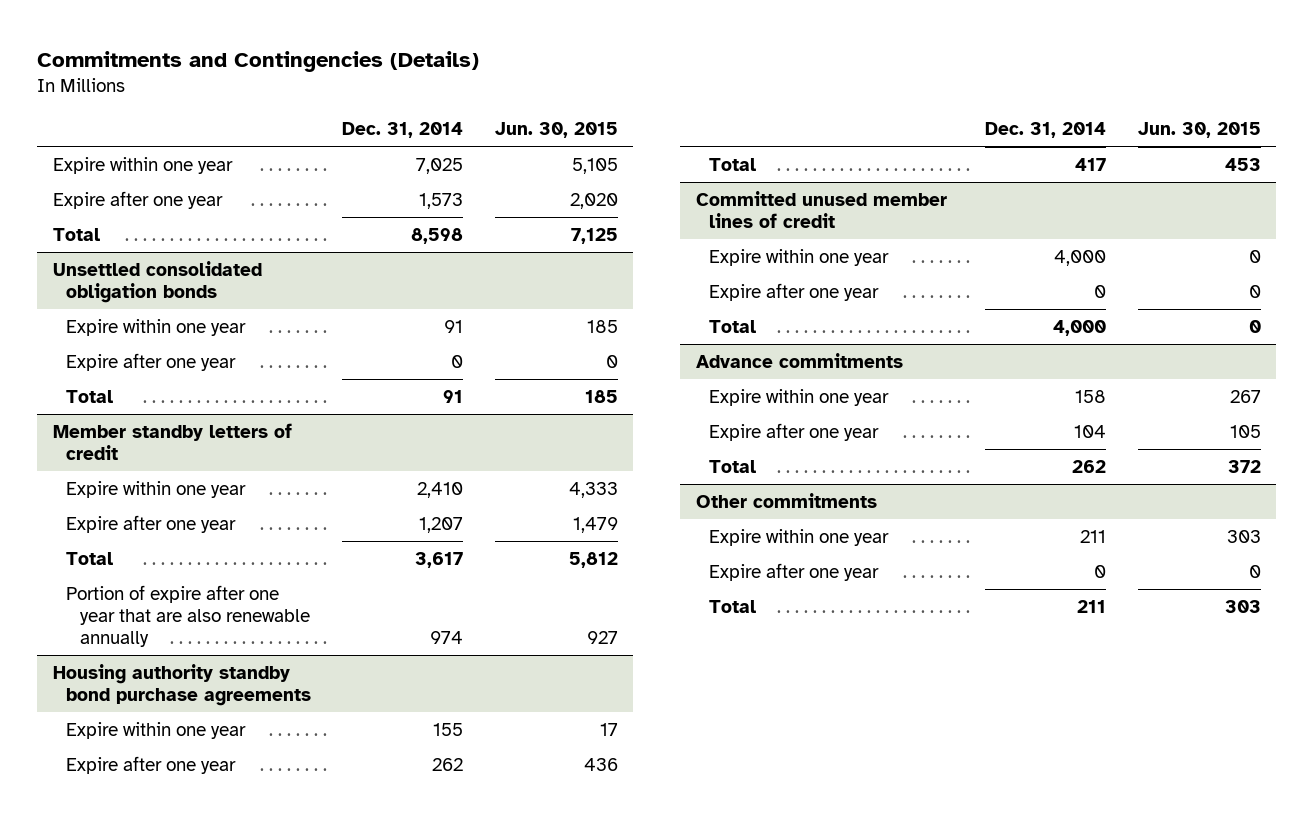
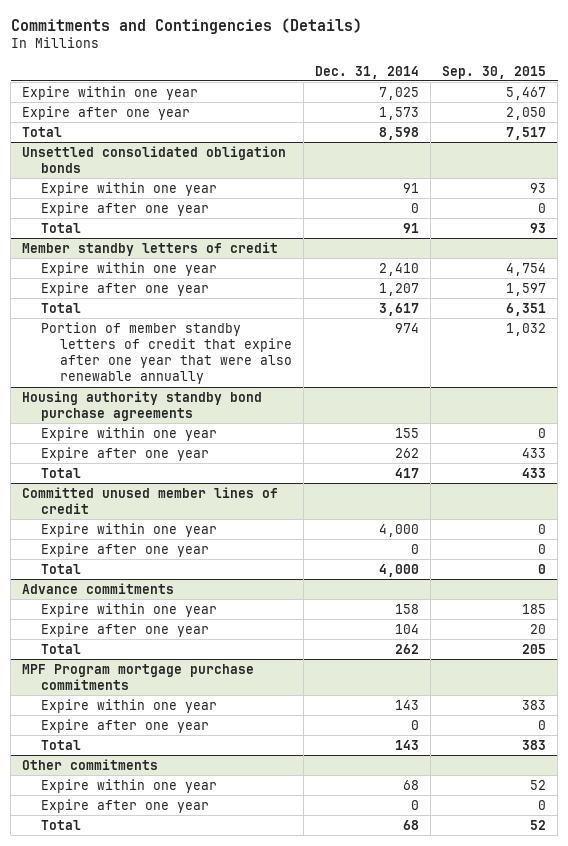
[494,122,618,139] Jun. 30, 2015 -> none
none -> [441,65,546,79] Sep. 30, 2015
[66,584,310,648] Portion of expire after one year that are also renewable annually -> [41,321,292,385] Portion of member standby letters of credit that expire after one year that were also renewable annually
none -> [22,663,255,690] MPF Program mortgage purchase commitments
none -> [41,698,218,713] Expire within one year
none -> [41,718,210,733] Expire after one year
none -> [41,739,82,750] Total
[1080,529,1107,543] 211 -> [402,779,419,790] 68
[1077,599,1107,613] 211 -> [402,819,419,830] 68

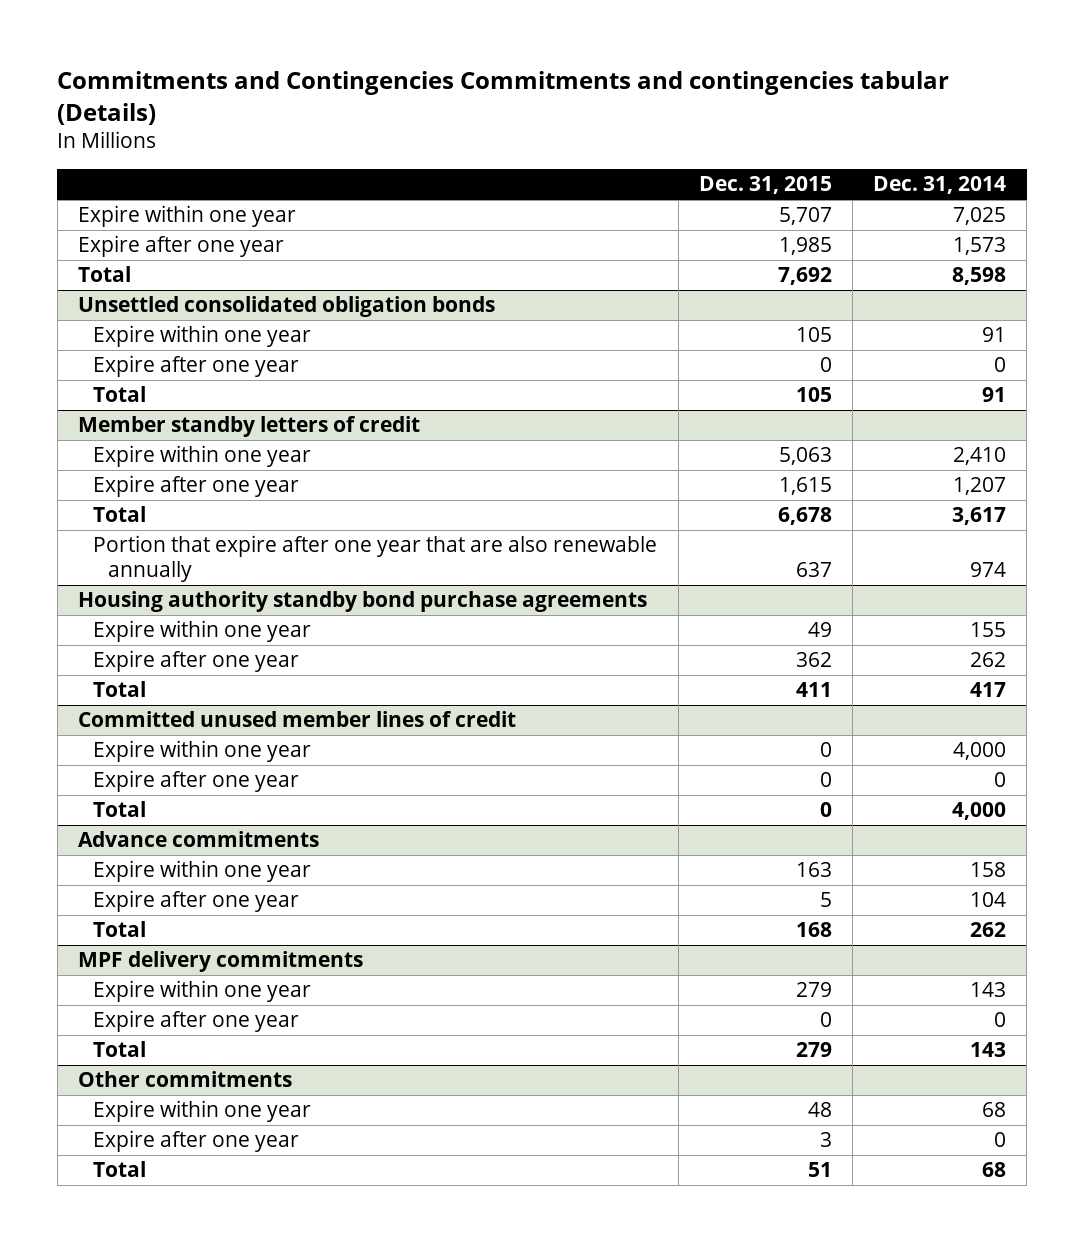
[10,17,362,34] Commitments and Contingencies (Details) -> [57,71,950,125] Commitments and Contingencies Commitments and contingencies tabular (Details)
[441,65,546,79] Sep. 30, 2015 -> none
none -> [698,176,832,195] Dec. 31, 2015
[41,321,292,385] Portion of member standby letters of credit that expire after one year that were also renewable annually -> [93,535,658,583] Portion that expire after one year that are also renewable annually
[22,663,255,690] MPF Program mortgage purchase commitments -> [78,951,364,973] MPF delivery commitments

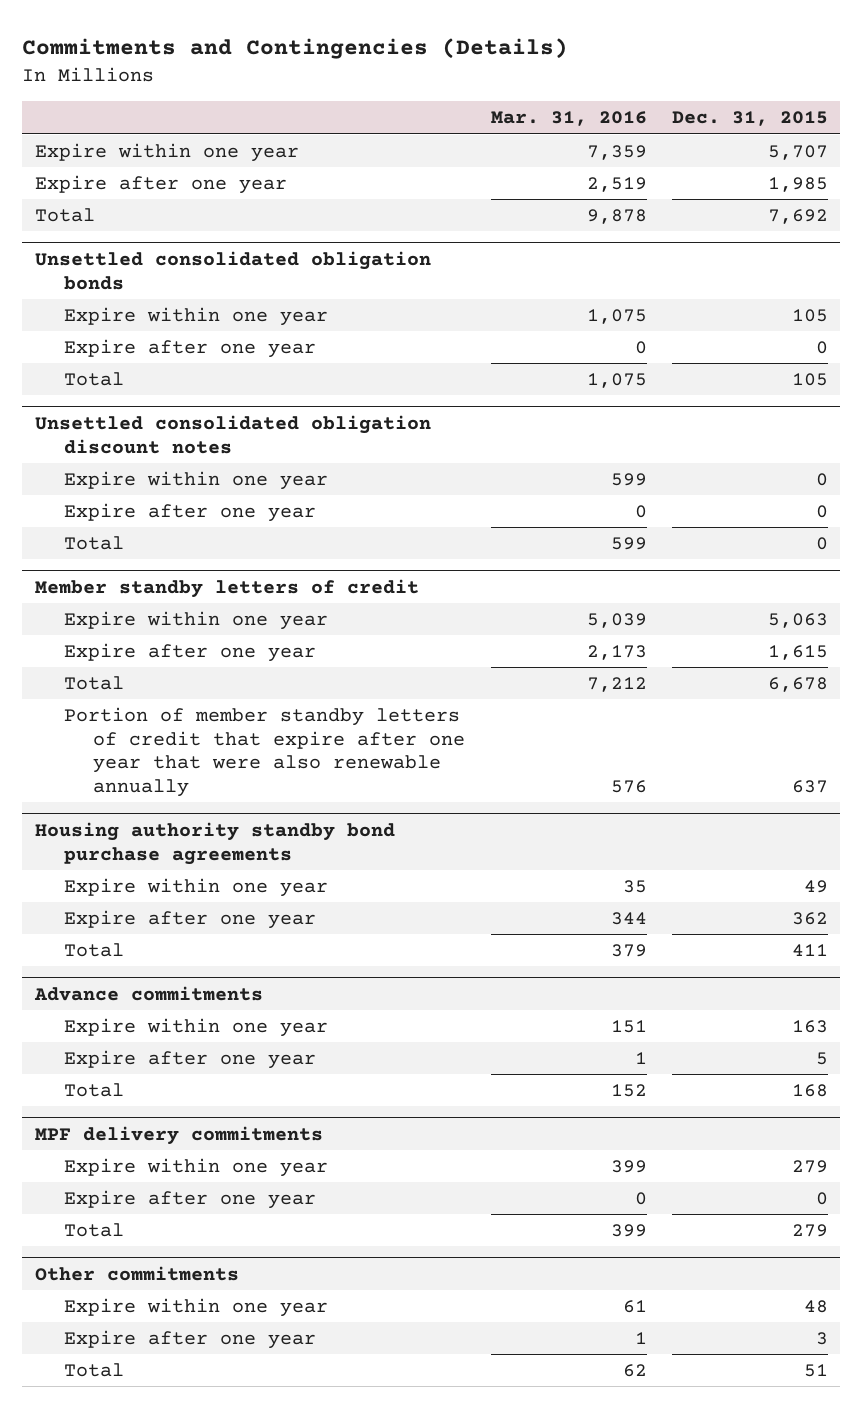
[57,71,950,125] Commitments and Contingencies Commitments and contingencies tabular (Details) -> [22,37,569,59] Commitments and Contingencies (Details)
[873,176,1007,195] Dec. 31, 2014 -> none
none -> [490,111,647,127] Mar. 31, 2016
none -> [34,414,431,454] Unsettled consolidated obligation discount notes
none -> [64,471,329,491] Expire within one year
none -> [64,503,317,523] Expire after one year
none -> [64,536,125,551] Total
[93,535,658,583] Portion that expire after one year that are also renewable annually -> [64,707,466,798] Portion of member standby letters of credit that expire after one year that were also renewable annually
[78,711,517,728] Committed unused member lines of credit -> none
[93,740,312,763] Expire within one year -> none
[93,770,300,793] Expire after one year -> none
[93,801,147,818] Total -> none

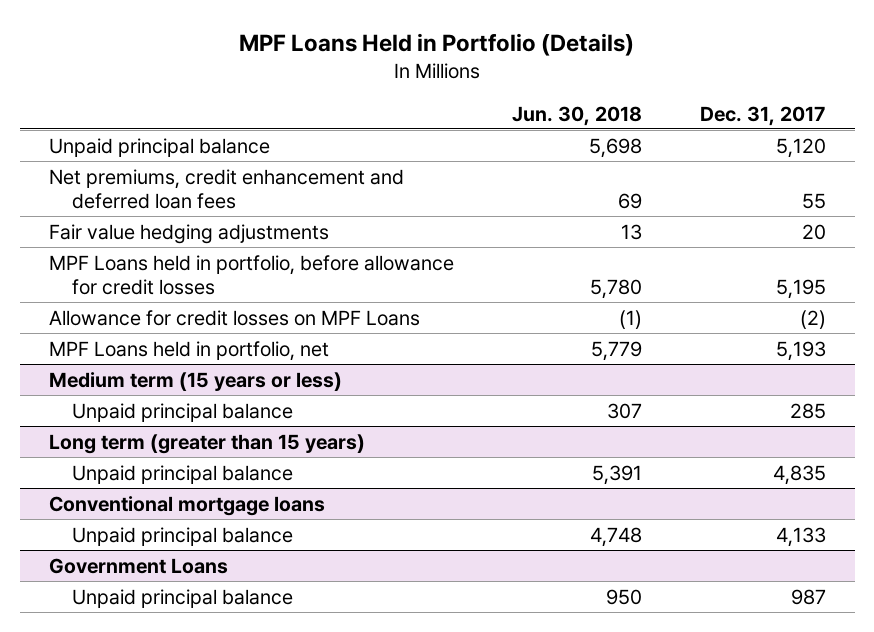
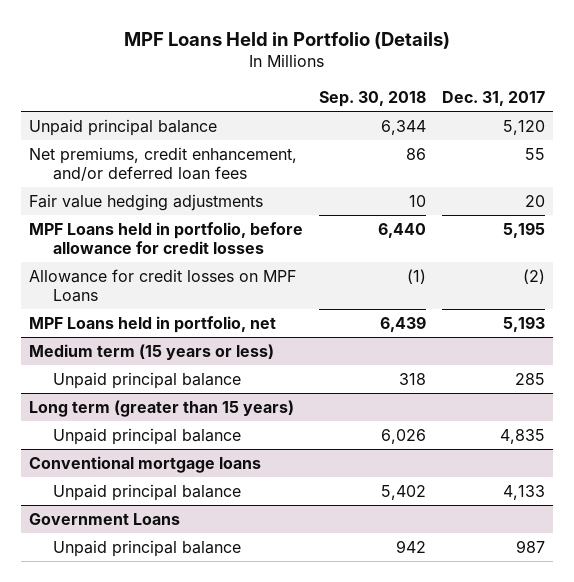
[511,105,642,126] Jun. 30, 2018 -> none
none -> [319,91,427,108] Sep. 30, 2018
[48,168,404,209] Net premiums, credit enhancement and deferred loan fees -> [28,146,297,181] Net premiums, credit enhancement, and/or deferred loan fees

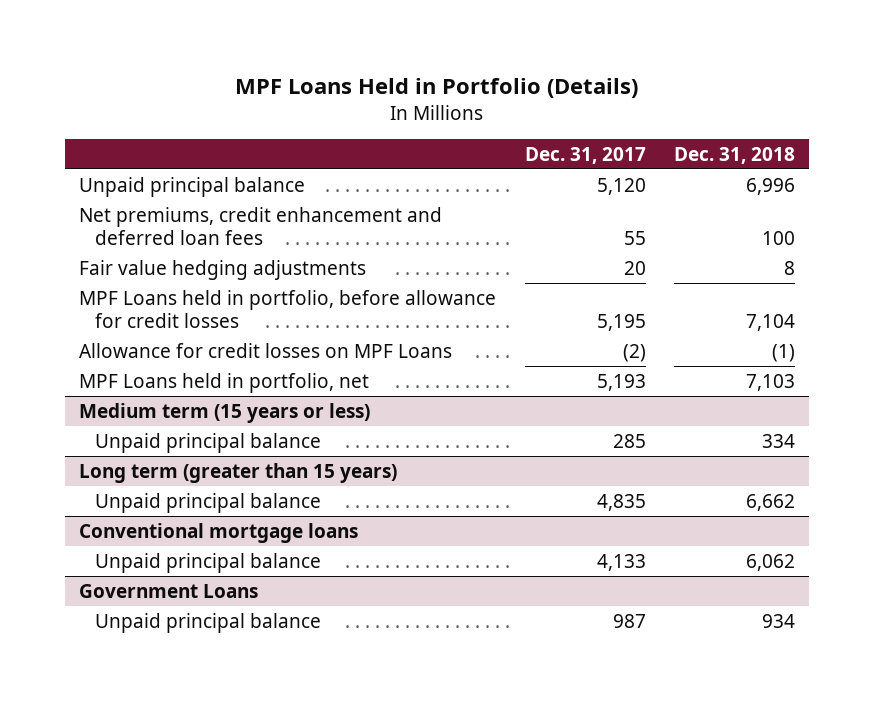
[319,91,427,108] Sep. 30, 2018 -> none
none -> [673,146,795,164] Dec. 31, 2018
[28,146,297,181] Net premiums, credit enhancement, and/or deferred loan fees -> [79,206,443,246] Net premiums, credit enhancement and deferred loan fees

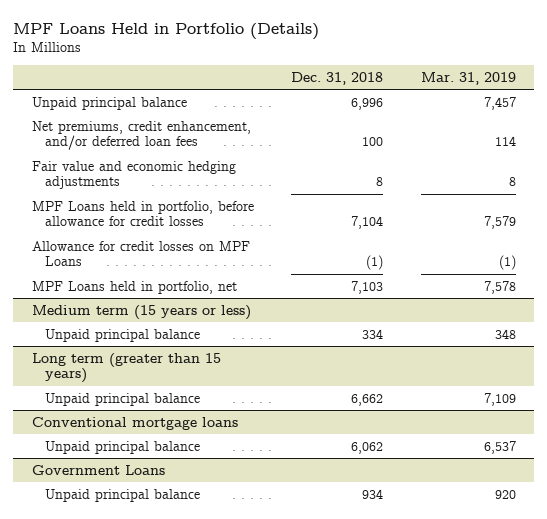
[524,146,646,164] Dec. 31, 2017 -> none
none -> [420,71,516,85] Mar. 31, 2019
[79,206,443,246] Net premiums, credit enhancement and deferred loan fees -> [31,120,251,151] Net premiums, credit enhancement, and/or deferred loan fees
[79,259,367,280] Fair value hedging adjustments -> [31,160,236,190] Fair value and economic hedging adjustments

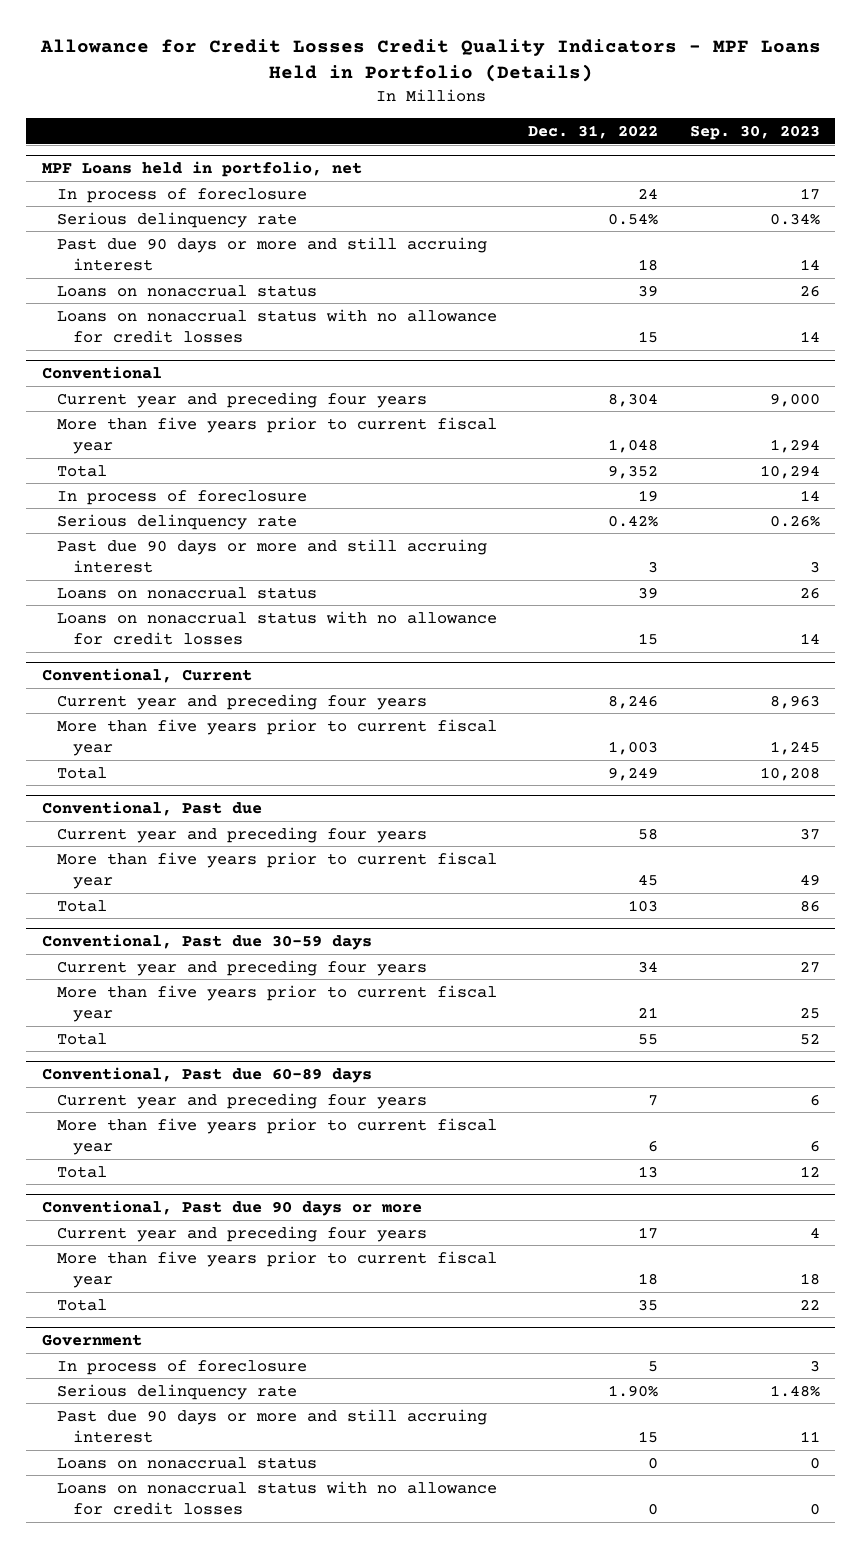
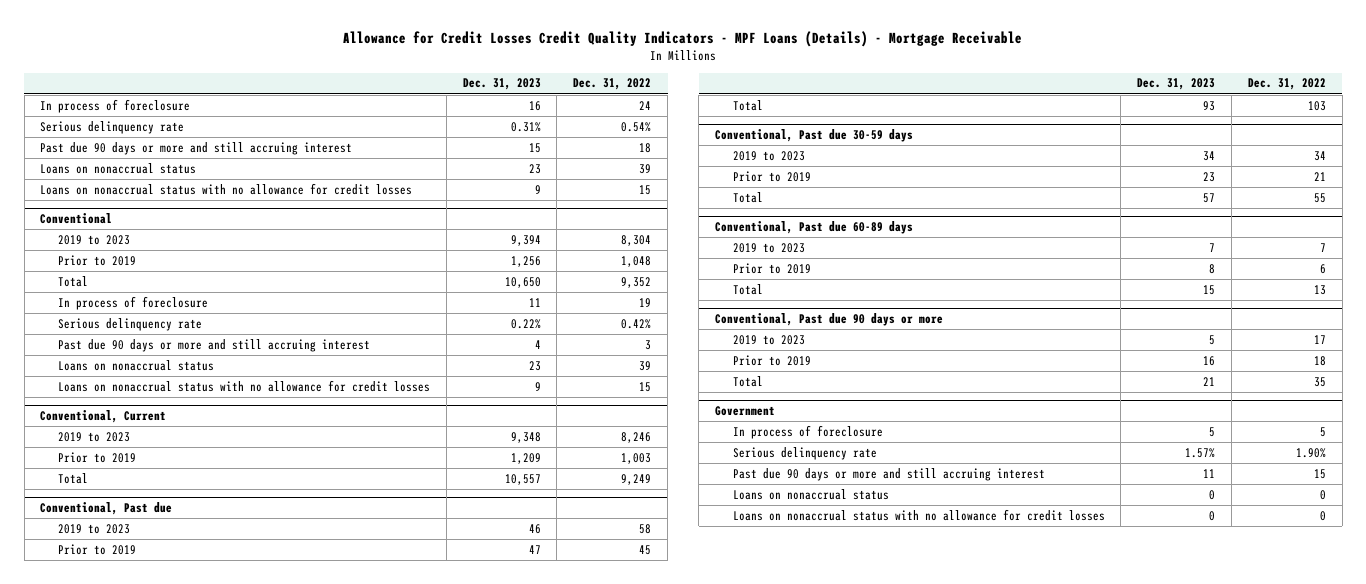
[39,39,821,83] Allowance for Credit Losses Credit Quality Indicators - MPF Loans Held in Portfolio (Details) -> [343,31,1023,48] Allowance for Credit Losses Credit Quality Indicators - MPF Loans (Details) - Mortgage Receivable
[689,124,820,140] Sep. 30, 2023 -> none
none -> [462,78,541,91] Dec. 31, 2023
[41,161,362,178] MPF Loans held in portfolio, net -> none
[57,391,428,408] Current year and preceding four years -> [58,234,131,245] 2019 to 2023
[57,416,498,454] More than five years prior to current fiscal year -> [58,254,137,266] Prior to 2019
[57,693,428,710] Current year and preceding four years -> [58,431,131,442] 2019 to 2023
[57,718,498,756] More than five years prior to current fiscal year -> [58,451,137,463] Prior to 2019
[57,826,428,843] Current year and preceding four years -> [58,523,131,534] 2019 to 2023
[57,851,498,889] More than five years prior to current fiscal year -> [58,543,137,555] Prior to 2019
[57,959,428,976] Current year and preceding four years -> [732,150,805,161] 2019 to 2023
[57,984,498,1022] More than five years prior to current fiscal year -> [732,170,811,182] Prior to 2019
[57,1092,428,1109] Current year and preceding four years -> [732,242,805,253] 2019 to 2023
[57,1117,498,1155] More than five years prior to current fiscal year -> [732,262,811,274] Prior to 2019
[57,1225,428,1242] Current year and preceding four years -> [732,334,805,345] 2019 to 2023
[57,1250,498,1288] More than five years prior to current fiscal year -> [732,354,811,366] Prior to 2019

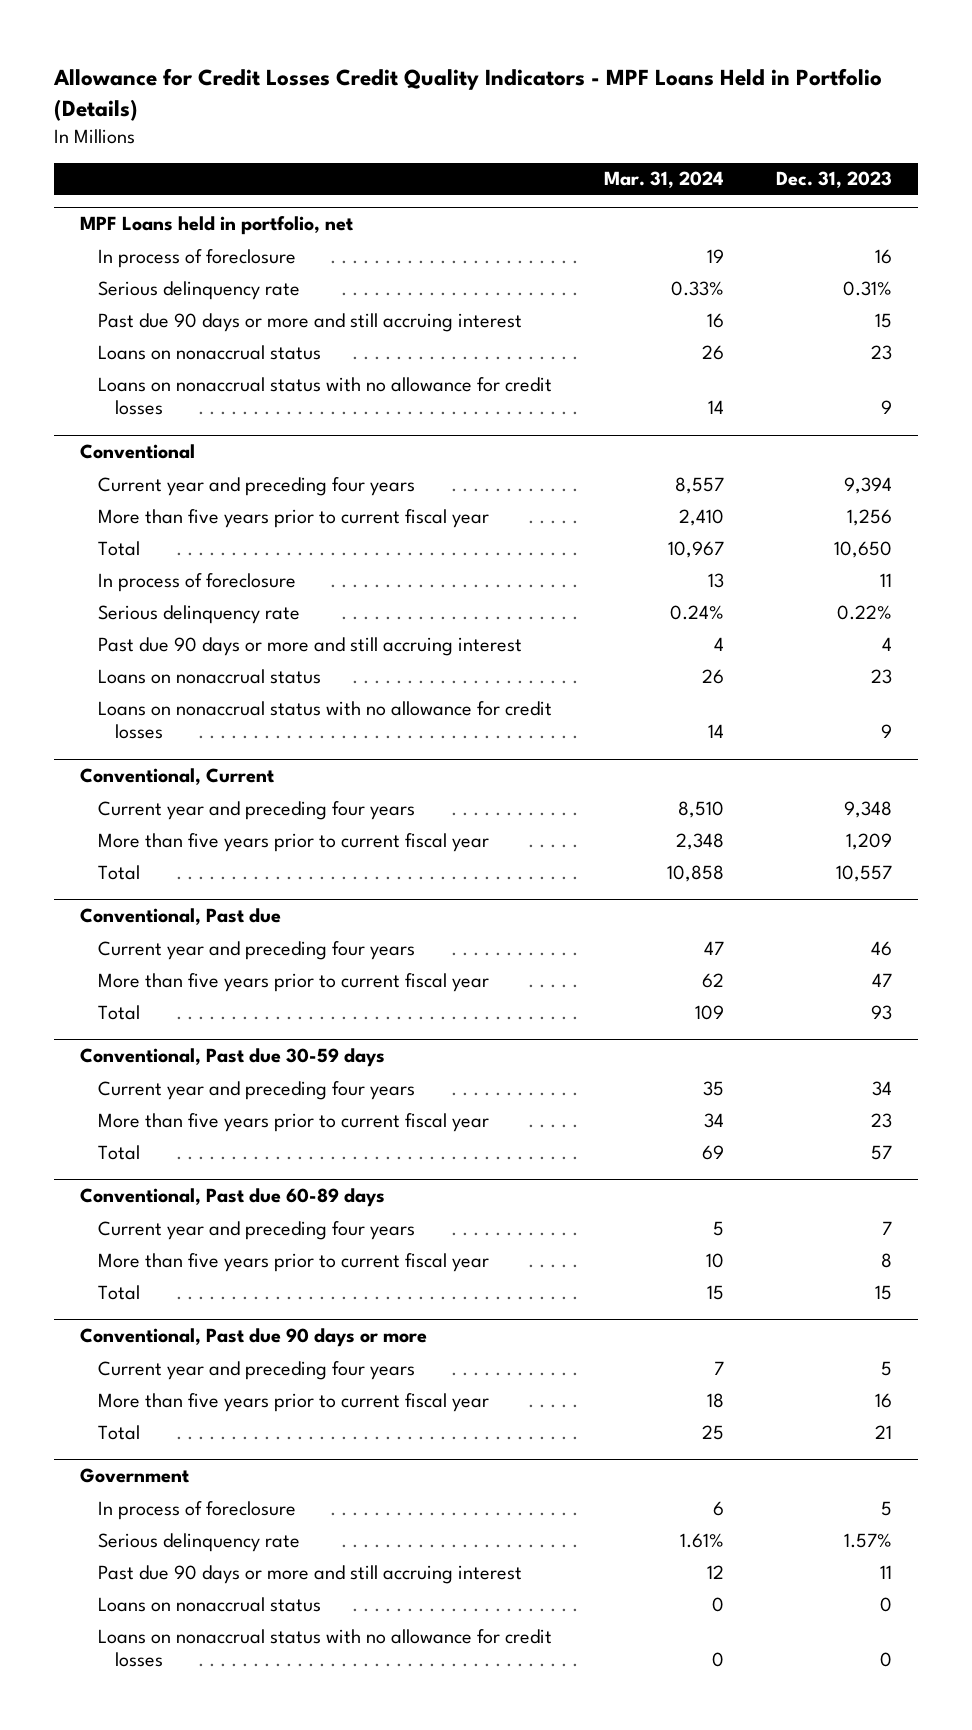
[343,31,1023,48] Allowance for Credit Losses Credit Quality Indicators - MPF Loans (Details) - Mortgage Receivable -> [53,68,883,122] Allowance for Credit Losses Credit Quality Indicators - MPF Loans Held in Portfolio (Details)
[573,78,652,91] Dec. 31, 2022 -> none
none -> [603,171,724,189] Mar. 31, 2024
none -> [80,216,354,236] MPF Loans held in portfolio, net
[58,234,131,245] 2019 to 2023 -> [97,476,415,496] Current year and preceding four years
[58,254,137,266] Prior to 2019 -> [97,508,489,528] More than five years prior to current fiscal year
[58,431,131,442] 2019 to 2023 -> [97,800,415,820] Current year and preceding four years
[58,451,137,463] Prior to 2019 -> [97,832,489,852] More than five years prior to current fiscal year
[58,523,131,534] 2019 to 2023 -> [97,940,415,960] Current year and preceding four years
[58,543,137,555] Prior to 2019 -> [97,972,489,992] More than five years prior to current fiscal year
[732,150,805,161] 2019 to 2023 -> [97,1080,415,1100] Current year and preceding four years
[732,170,811,182] Prior to 2019 -> [97,1112,489,1132] More than five years prior to current fiscal year
[732,242,805,253] 2019 to 2023 -> [97,1220,415,1240] Current year and preceding four years
[732,262,811,274] Prior to 2019 -> [97,1252,489,1272] More than five years prior to current fiscal year
[732,334,805,345] 2019 to 2023 -> [97,1360,415,1380] Current year and preceding four years
[732,354,811,366] Prior to 2019 -> [97,1392,489,1412] More than five years prior to current fiscal year

